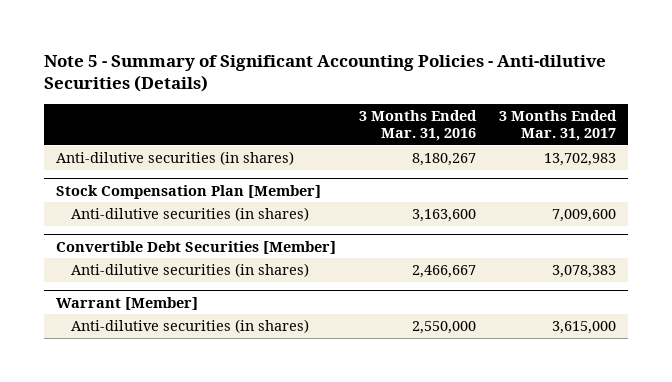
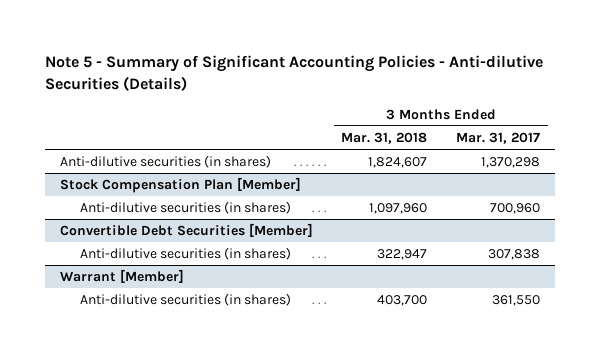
[359,110,478,141] 3 Months Ended Mar. 31, 2016 -> none
none -> [341,131,428,144] Mar. 31, 2018
[544,153,617,167] 13,702,983 -> [481,157,541,169] 1,370,298
[552,209,617,223] 7,009,600 -> [490,203,541,215] 700,960
[552,265,617,279] 3,078,383 -> [488,249,541,261] 307,838
[552,321,617,335] 3,615,000 -> [492,295,541,307] 361,550

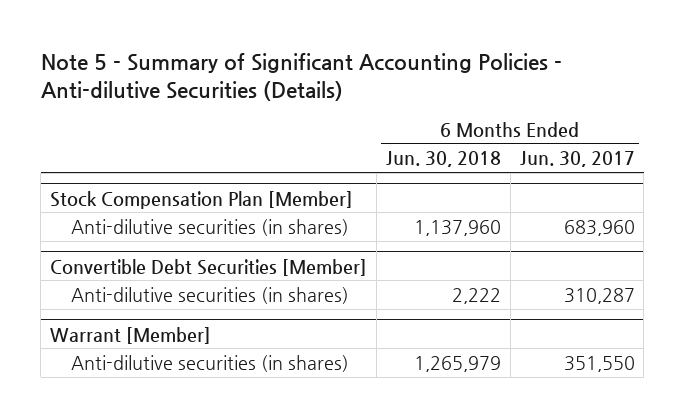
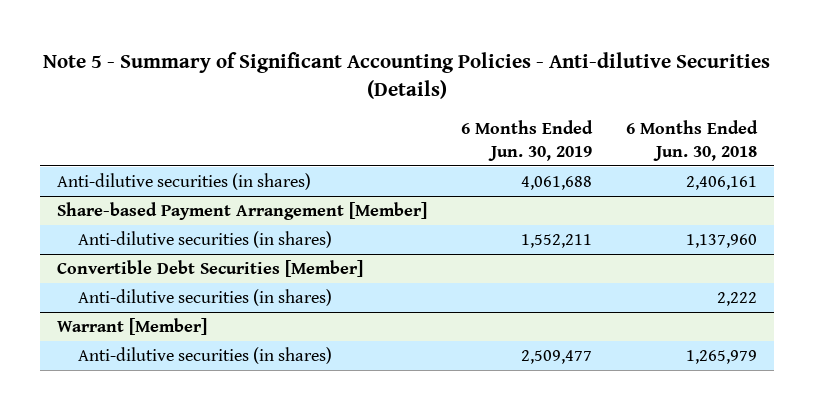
[519,151,635,168] Jun. 30, 2017 -> none
none -> [460,119,593,161] 6 Months Ended Jun. 30, 2019
none -> [56,173,311,191] Anti-dilutive securities (in shares)
[49,190,353,209] Stock Compensation Plan [Member] -> [56,202,427,221] Share-based Payment Arrangement [Member]

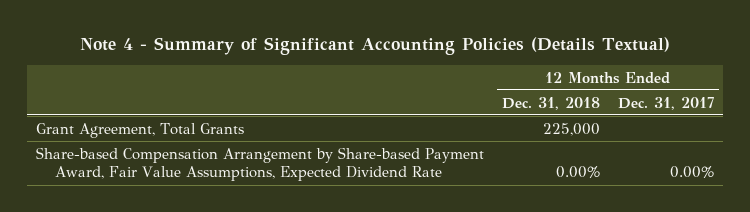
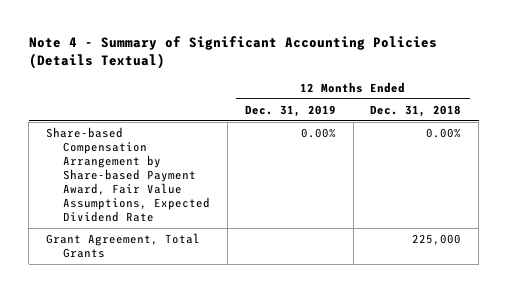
[617,96,714,110] Dec. 31, 2017 -> none
none -> [244,104,336,117] Dec. 31, 2019
[35,122,244,138] Grant Agreement, Total Grants -> [45,233,200,259] Grant Agreement, Total Grants

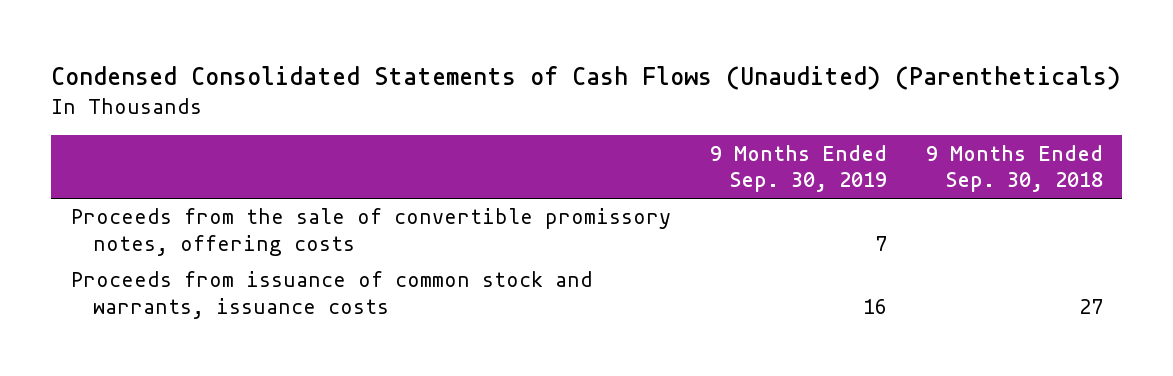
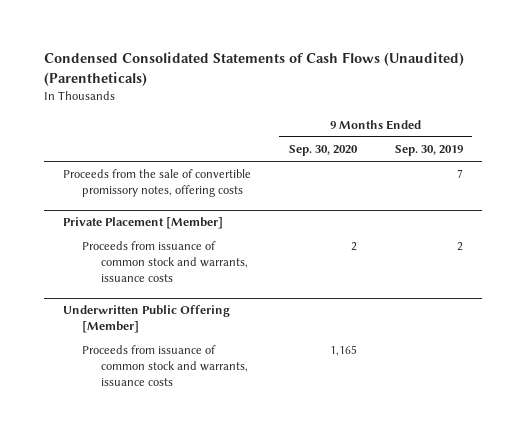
[925,144,1103,193] 9 Months Ended Sep. 30, 2018 -> none
none -> [288,145,358,157] Sep. 30, 2020
none -> [62,217,223,230] Private Placement [Member]
[862,299,887,315] 16 -> [456,242,463,252] 2
none -> [62,305,230,334] Underwritten Public Offering [Member]
none -> [81,345,248,387] Proceeds from issuance of common stock and warrants, issuance costs

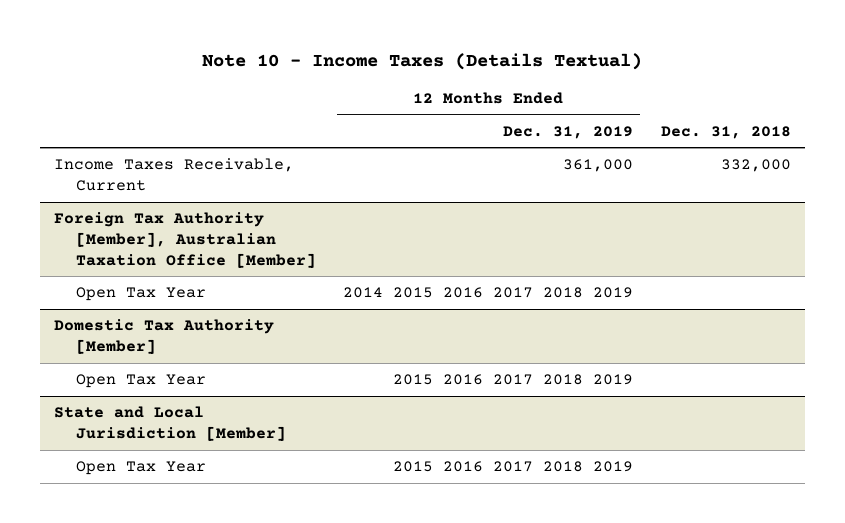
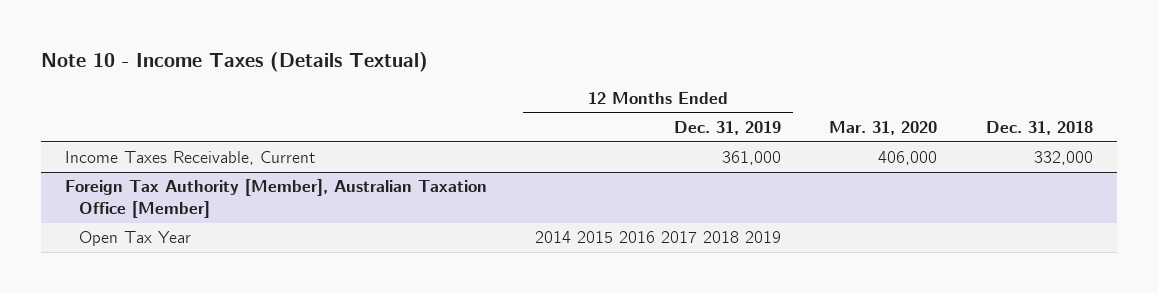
none -> [829,121,938,136] Mar. 31, 2020
[53,319,274,354] Domestic Tax Authority [Member] -> none
[76,374,207,389] Open Tax Year -> none
[53,406,287,441] State and Local Jurisdiction [Member] -> none
[76,461,207,476] Open Tax Year -> none

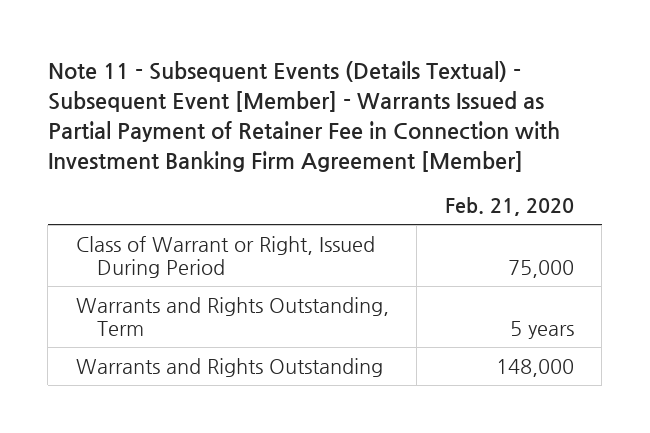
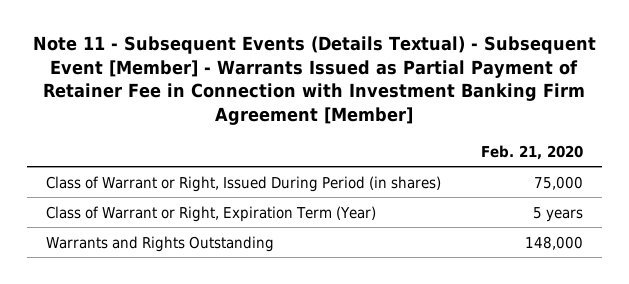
[75,235,375,279] Class of Warrant or Right, Issued During Period -> [46,175,442,192] Class of Warrant or Right, Issued During Period (in shares)
[75,296,389,337] Warrants and Rights Outstanding, Term -> [46,205,377,222] Class of Warrant or Right, Expiration Term (Year)

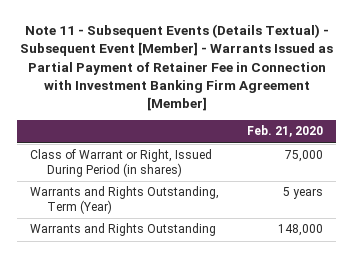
[46,205,377,222] Class of Warrant or Right, Expiration Term (Year) -> [30,186,220,215] Warrants and Rights Outstanding, Term (Year)

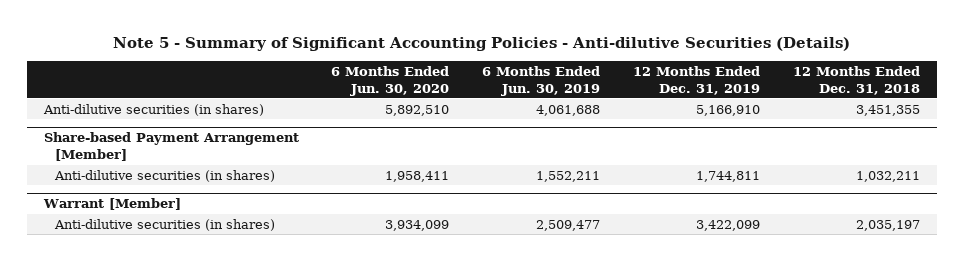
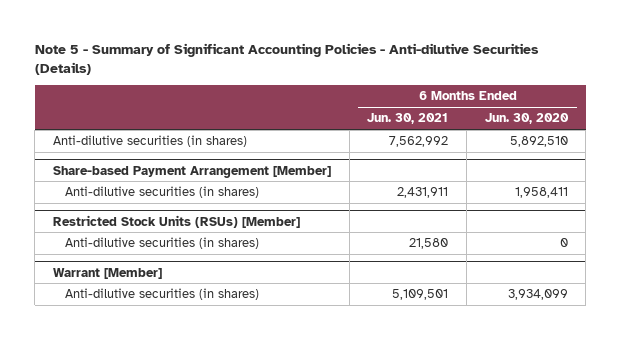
[482,65,601,96] 6 Months Ended Jun. 30, 2019 -> none
[633,65,761,95] 12 Months Ended Dec. 31, 2019 -> none
[793,65,921,95] 12 Months Ended Dec. 31, 2018 -> none
none -> [367,113,449,125] Jun. 30, 2021
none -> [53,214,301,228] Restricted Stock Units (RSUs) [Member]
none -> [64,237,259,250] Anti-dilutive securities (in shares)

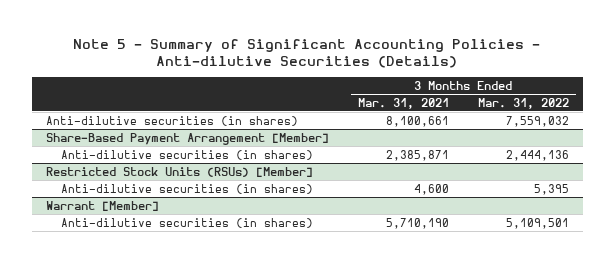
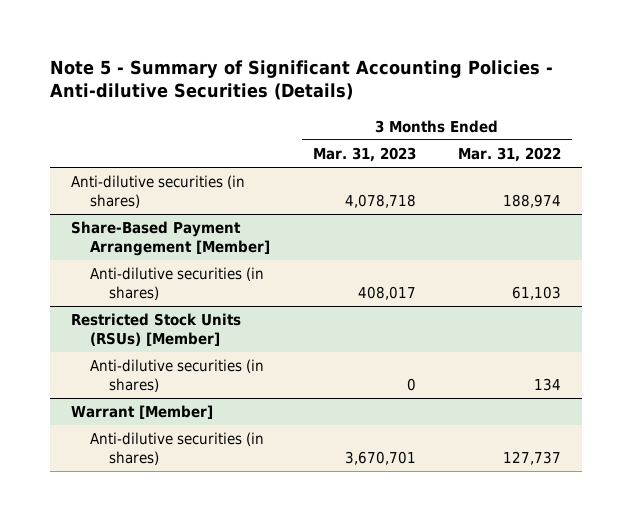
[357,97,449,109] Mar. 31, 2021 -> none
none -> [312,146,416,162] Mar. 31, 2023
[505,115,569,127] 7,559,032 -> [503,194,562,209] 188,974
[505,149,569,161] 2,444,136 -> [512,286,562,301] 61,103
[533,183,569,195] 5,395 -> [534,378,562,392] 134
[505,217,569,229] 5,109,501 -> [503,451,562,466] 127,737

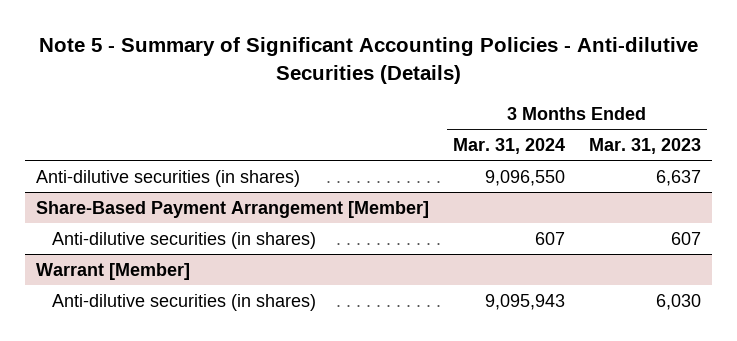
[458,146,562,162] Mar. 31, 2022 -> none
none -> [453,137,566,154] Mar. 31, 2024
[344,194,416,209] 4,078,718 -> [655,169,701,186] 6,637
[71,313,242,347] Restricted Stock Units (RSUs) [Member] -> none
[90,359,265,393] Anti-dilutive securities (in shares) -> none
[357,286,416,301] 408,017 -> [670,231,701,245] 607
[344,451,416,466] 3,670,701 -> [655,293,701,310] 6,030

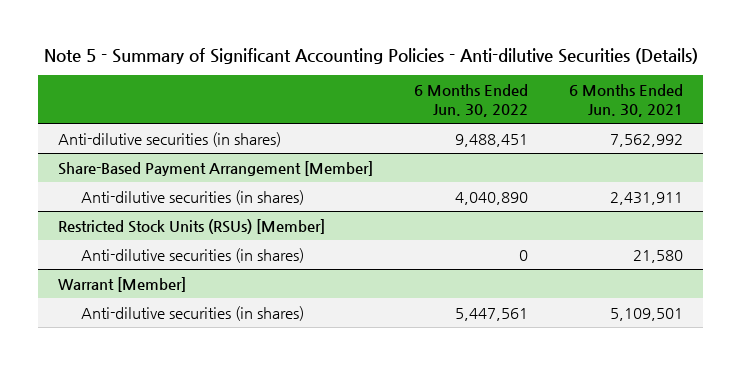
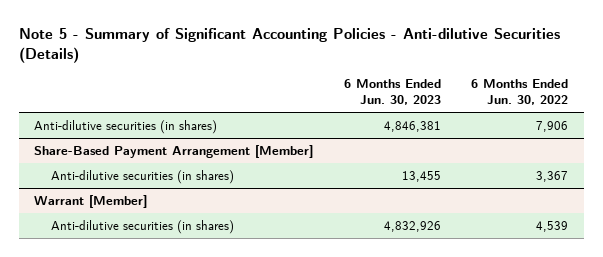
[568,83,683,117] 6 Months Ended Jun. 30, 2021 -> none
none -> [343,79,441,106] 6 Months Ended Jun. 30, 2023
[455,133,529,147] 9,488,451 -> [536,121,569,133] 7,906
[58,218,326,234] Restricted Stock Units (RSUs) [Member] -> none
[80,247,304,263] Anti-dilutive securities (in shares) -> none
[455,191,529,205] 4,040,890 -> [536,171,569,183] 3,367
[455,307,529,321] 5,447,561 -> [536,221,569,233] 4,539

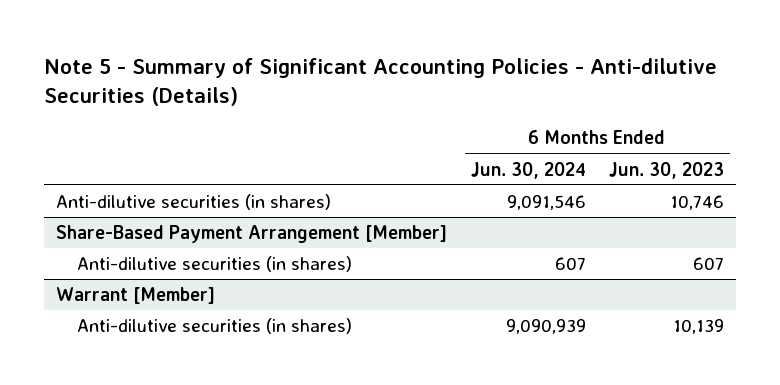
[471,79,569,106] 6 Months Ended Jun. 30, 2022 -> none
none -> [470,161,586,179] Jun. 30, 2024
[383,121,441,133] 4,846,381 -> [670,195,725,211] 10,746
[401,171,441,183] 13,455 -> [693,257,725,271] 607
[383,221,441,233] 4,832,926 -> [673,319,725,335] 10,139

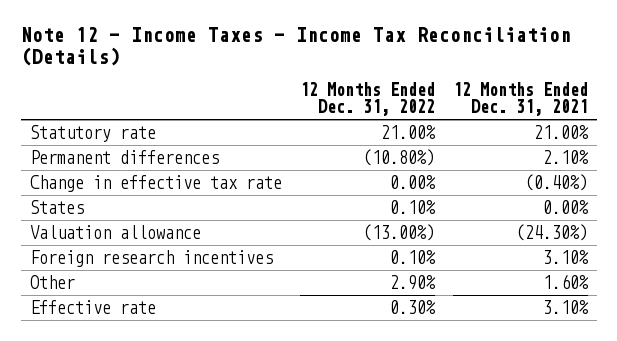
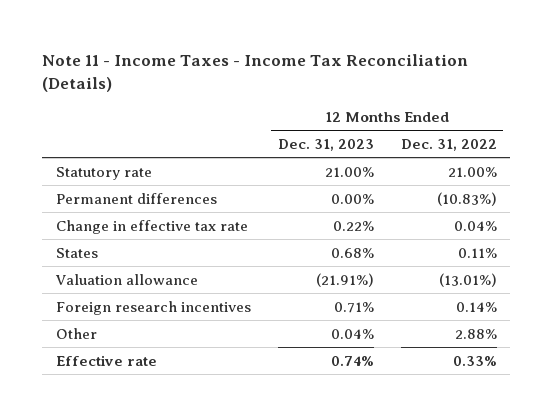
[20,27,571,66] Note 12 - Income Taxes - Income Tax Reconciliation (Details) -> [42,53,469,92] Note 11 - Income Taxes - Income Tax Reconciliation (Details)
[452,82,588,117] 12 Months Ended Dec. 31, 2021 -> none
none -> [277,139,374,152] Dec. 31, 2023
[362,148,435,166] (10.80%) -> [436,191,497,206] (10.83%)
[389,174,436,189] 0.00% -> [453,220,497,231] 0.04%
[389,199,436,214] 0.10% -> [457,247,497,258] 0.11%
[362,223,435,241] (13.00%) -> [438,272,497,287] (13.01%)
[389,249,436,264] 0.10% -> [455,301,497,312] 0.14%
[389,274,436,290] 2.90% -> [454,328,497,339] 2.88%
[389,299,436,314] 0.30% -> [452,355,497,366] 0.33%

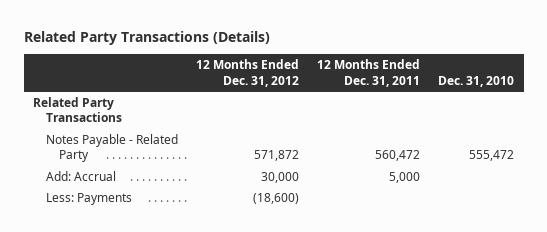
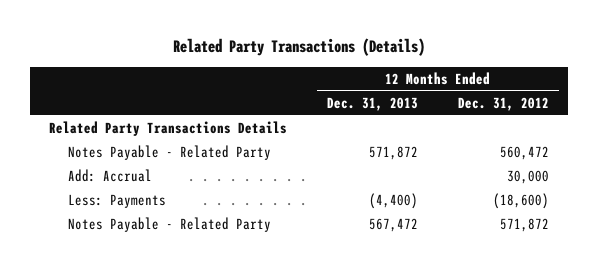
[317,59,421,87] 12 Months Ended Dec. 31, 2011 -> none
[438,75,515,87] Dec. 31, 2010 -> none
none -> [327,96,419,111] Dec. 31, 2013
[32,96,122,123] Related Party Transactions -> [49,121,288,137] Related Party Transactions Details
none -> [67,145,271,161] Notes Payable - Related Party
[45,133,178,163] Notes Payable - Related Party -> [67,217,271,233] Notes Payable - Related Party

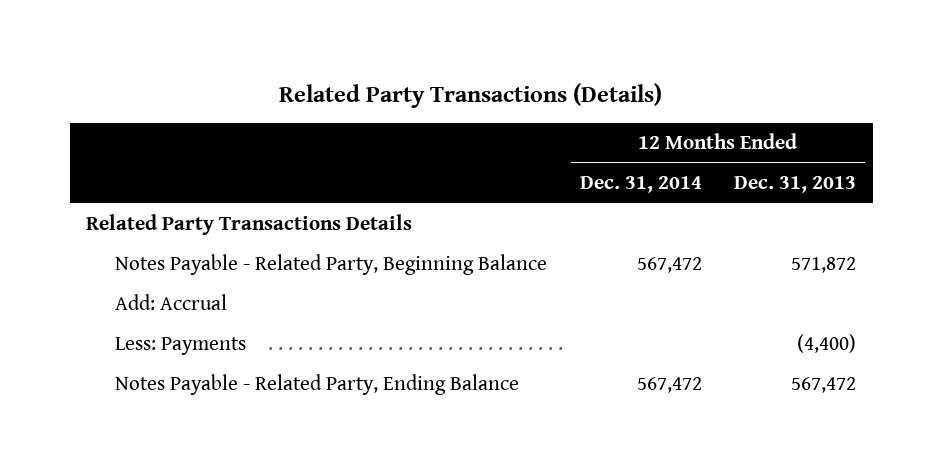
[457,96,549,111] Dec. 31, 2012 -> none
none -> [579,176,702,194] Dec. 31, 2014
[67,145,271,161] Notes Payable - Related Party -> [114,254,547,276] Notes Payable - Related Party, Beginning Balance
[67,217,271,233] Notes Payable - Related Party -> [114,374,519,396] Notes Payable - Related Party, Ending Balance

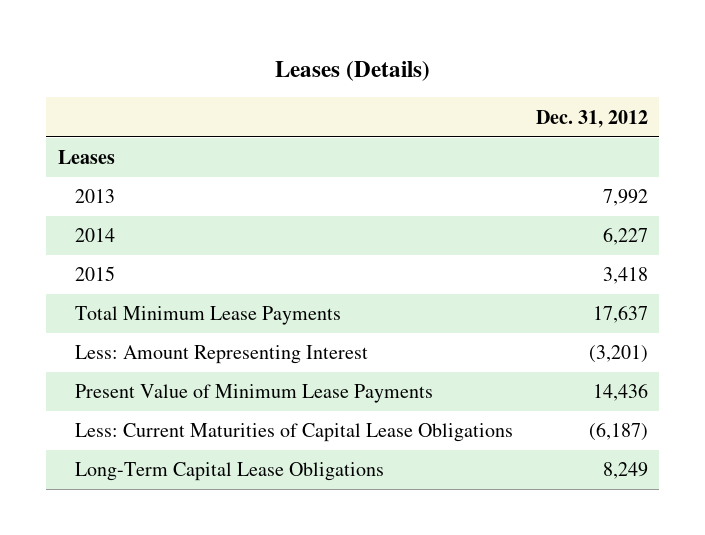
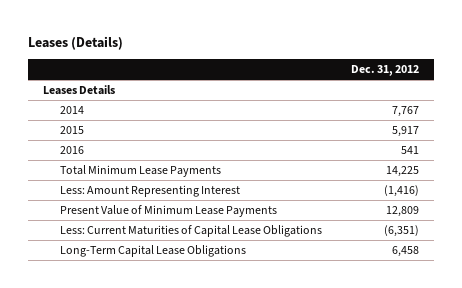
[74,189,115,204] 2013 -> none
[57,150,115,165] Leases -> [42,85,115,96] Leases Details
[602,227,648,246] 6,227 -> [392,106,420,118] 7,767
[602,267,648,285] 3,418 -> [392,126,420,138] 5,917
none -> [59,146,84,155] 2016
[592,305,648,324] 17,637 -> [386,166,420,178] 14,225
[588,345,648,364] (3,201) -> [384,185,420,198] (1,416)
[592,383,648,402] 14,436 -> [386,206,420,218] 12,809
[588,422,648,442] (6,187) -> [384,225,420,238] (6,351)
[602,462,648,480] 8,249 -> [392,246,420,258] 6,458

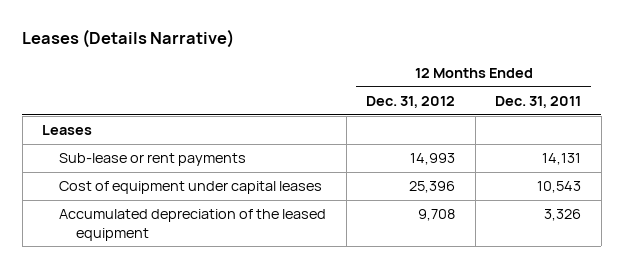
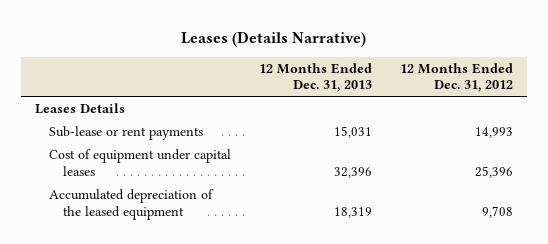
[495,96,582,109] Dec. 31, 2011 -> none
none -> [259,62,373,93] 12 Months Ended Dec. 31, 2013
[42,125,93,136] Leases -> [34,103,125,115] Leases Details

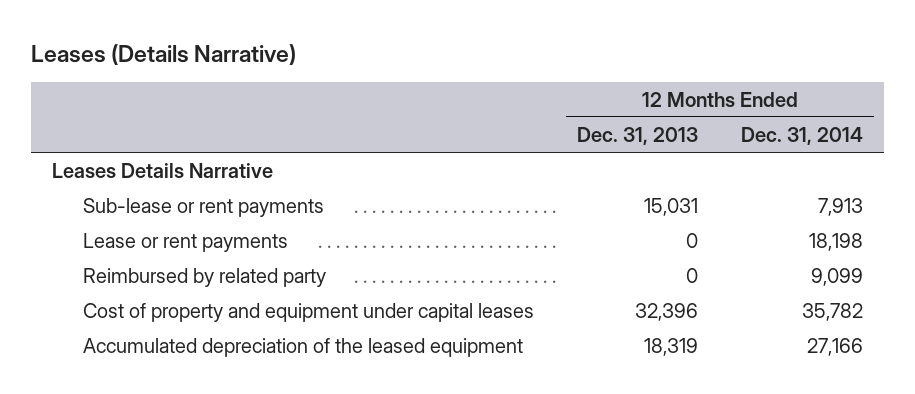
[400,62,514,93] 12 Months Ended Dec. 31, 2012 -> none
none -> [740,126,863,145] Dec. 31, 2014
[34,103,125,115] Leases Details -> [51,162,273,178] Leases Details Narrative
none -> [83,232,289,252] Lease or rent payments
none -> [83,267,327,287] Reimbursed by related party
[48,149,231,176] Cost of equipment under capital leases -> [83,302,535,322] Cost of property and equipment under capital leases

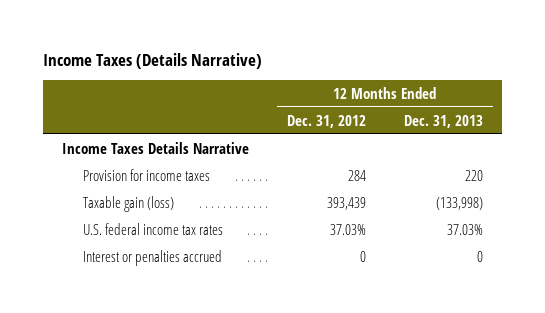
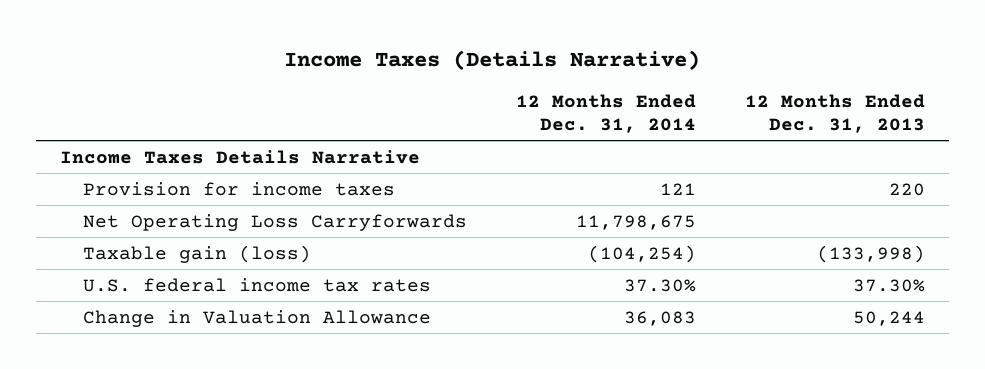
[286,114,366,128] Dec. 31, 2012 -> none
none -> [515,94,696,133] 12 Months Ended Dec. 31, 2014
none -> [82,213,467,231] Net Operating Loss Carryforwards
[83,249,223,266] Interest or penalties accrued -> none
[447,223,484,235] 37.03% -> [852,278,925,292] 37.30%
none -> [82,309,431,327] Change in Valuation Allowance

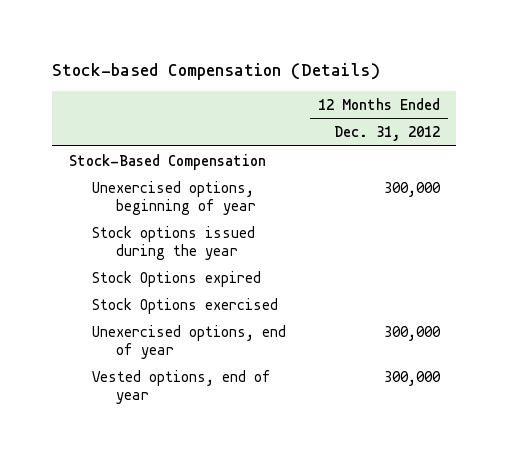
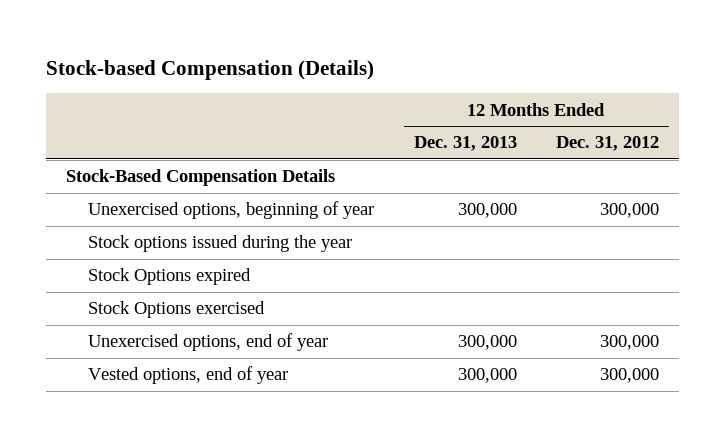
none -> [413,136,517,152] Dec. 31, 2013
[68,153,266,170] Stock-Based Compensation -> [66,169,336,187] Stock-Based Compensation Details

